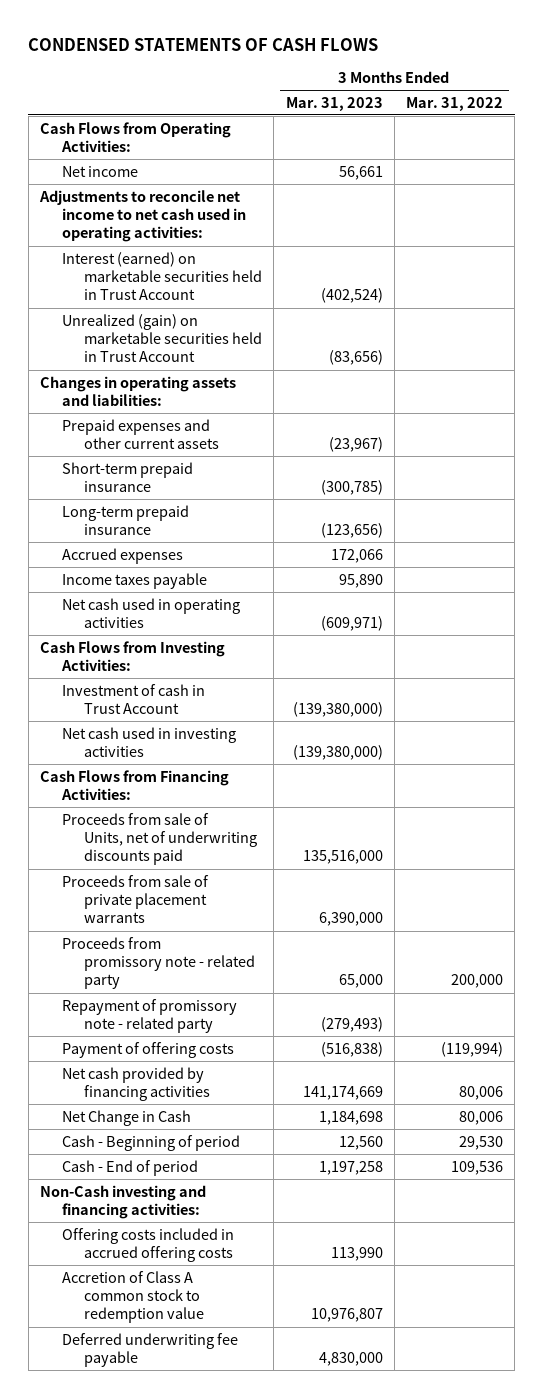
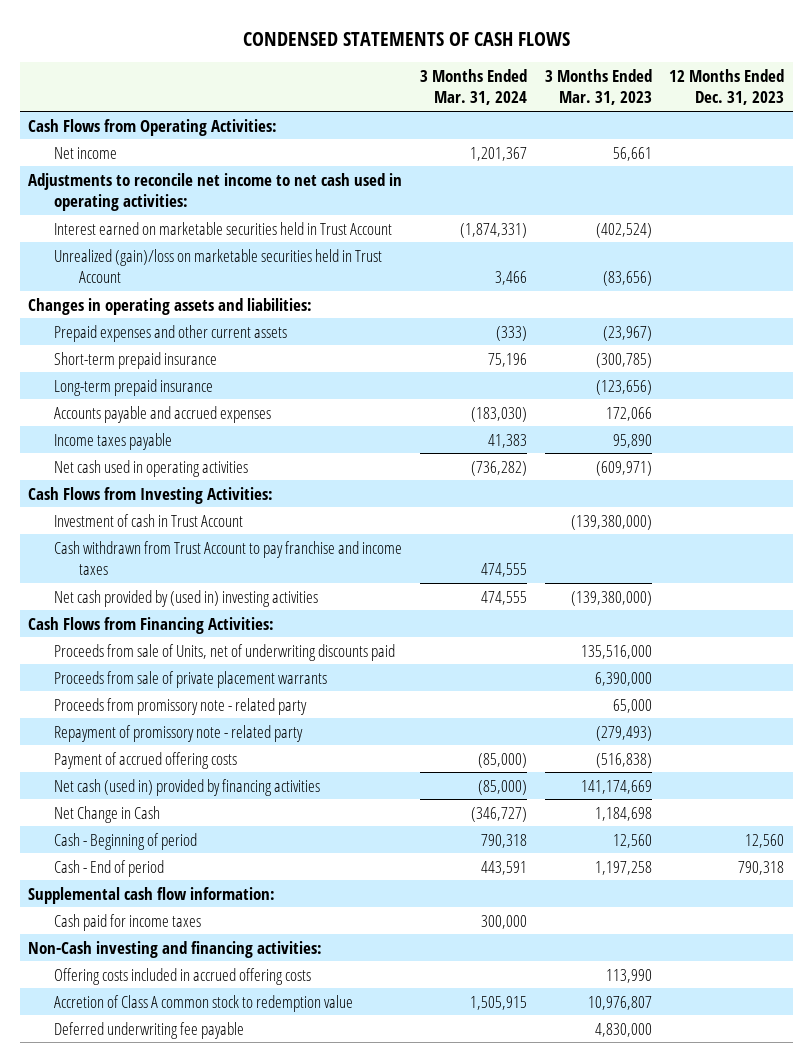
[405,96,503,111] Mar. 31, 2022 -> none
none -> [419,69,527,106] 3 Months Ended Mar. 31, 2024
none -> [669,69,785,106] 12 Months Ended Dec. 31, 2023
[62,251,263,301] Interest (earned) on marketable securities held in Trust Account -> [53,221,392,235] Interest earned on marketable securities held in Trust Account
[62,313,263,363] Unrealized (gain) on marketable securities held in Trust Account -> [53,248,382,283] Unrealized (gain)/loss on marketable securities held in Trust Account
[62,547,184,564] Accrued expenses -> [53,405,271,423] Accounts payable and accrued expenses
none -> [53,540,402,575] Cash withdrawn from Trust Account to pay franchise and income taxes
[62,726,237,757] Net cash used in investing activities -> [53,589,318,607] Net cash provided by (used in) investing activities
[62,1041,235,1058] Payment of offering costs -> [53,751,237,769] Payment of accrued offering costs
[62,1066,211,1101] Net cash provided by financing activities -> [53,778,320,796] Net cash (used in) provided by financing activities
none -> [28,886,276,904] Supplemental cash flow information:
none -> [53,913,201,931] Cash paid for income taxes

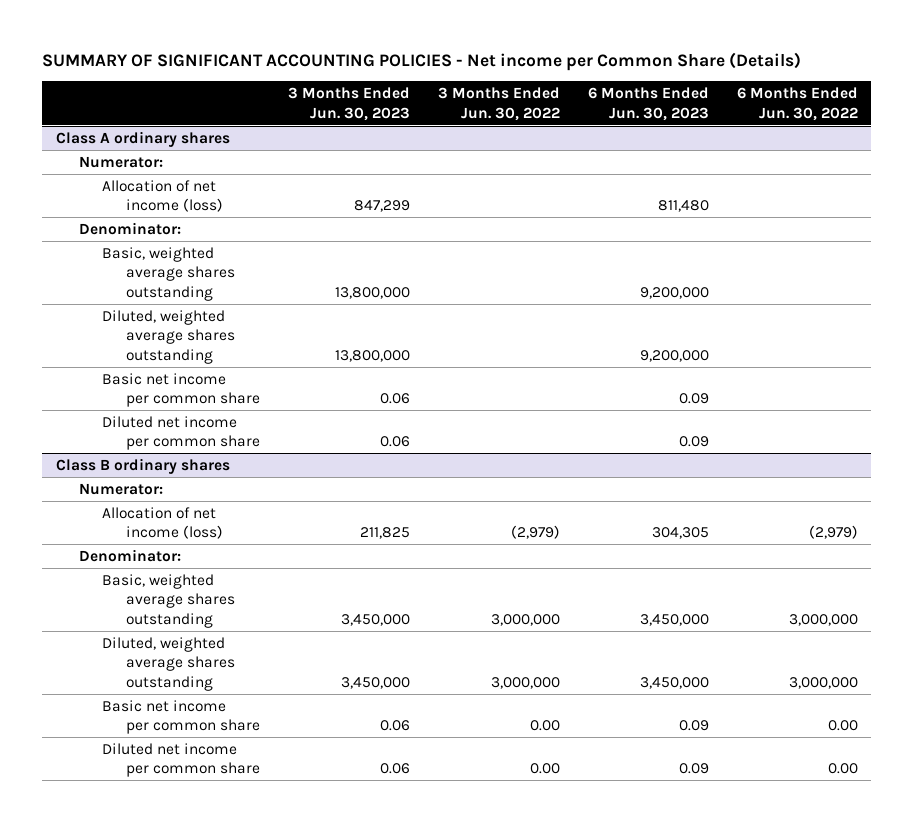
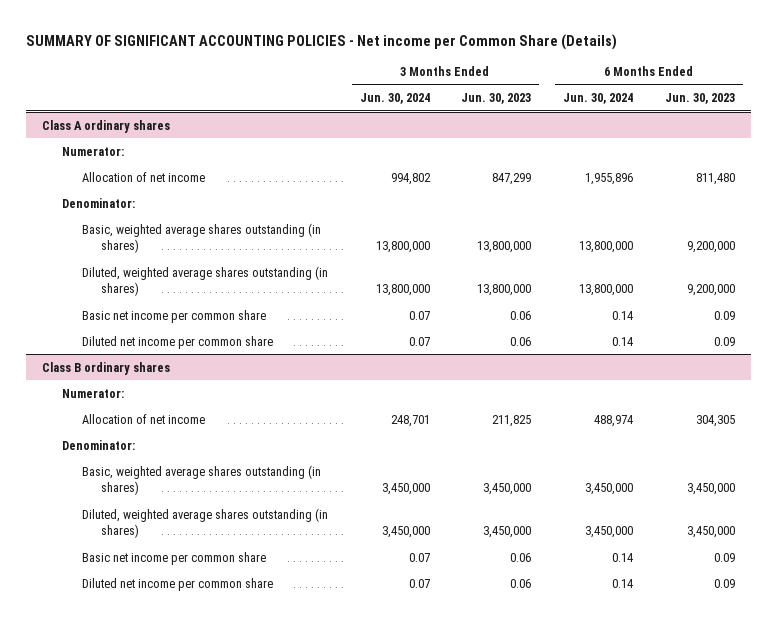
[437,86,560,121] 3 Months Ended Jun. 30, 2022 -> none
[736,86,858,121] 6 Months Ended Jun. 30, 2022 -> none
none -> [359,93,430,105] Jun. 30, 2024
none -> [563,93,634,105] Jun. 30, 2024
[102,179,223,213] Allocation of net income (loss) -> [81,171,205,182] Allocation of net income
[102,246,235,302] Basic, weighted average shares outstanding -> [81,222,321,254] Basic, weighted average shares outstanding (in shares)
[102,309,235,365] Diluted, weighted average shares outstanding -> [81,265,328,297] Diluted, weighted average shares outstanding (in shares)
[102,506,223,540] Allocation of net income (loss) -> [81,413,205,424] Allocation of net income
[102,573,235,629] Basic, weighted average shares outstanding -> [81,464,321,496] Basic, weighted average shares outstanding (in shares)
[102,636,235,692] Diluted, weighted average shares outstanding -> [81,507,328,539] Diluted, weighted average shares outstanding (in shares)

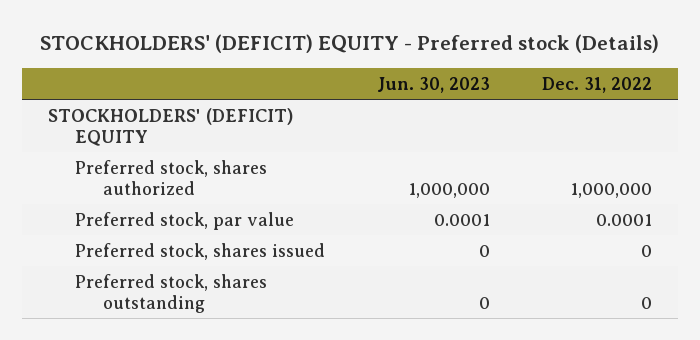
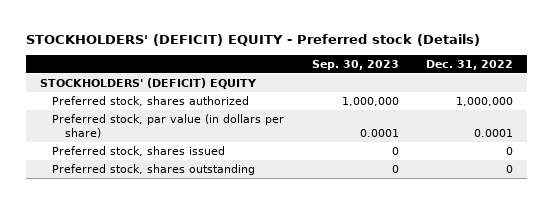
[377,76,491,93] Jun. 30, 2023 -> none
none -> [311,59,399,70] Sep. 30, 2023
[75,211,295,230] Preferred stock, par value -> [52,114,285,139] Preferred stock, par value (in dollars per share)

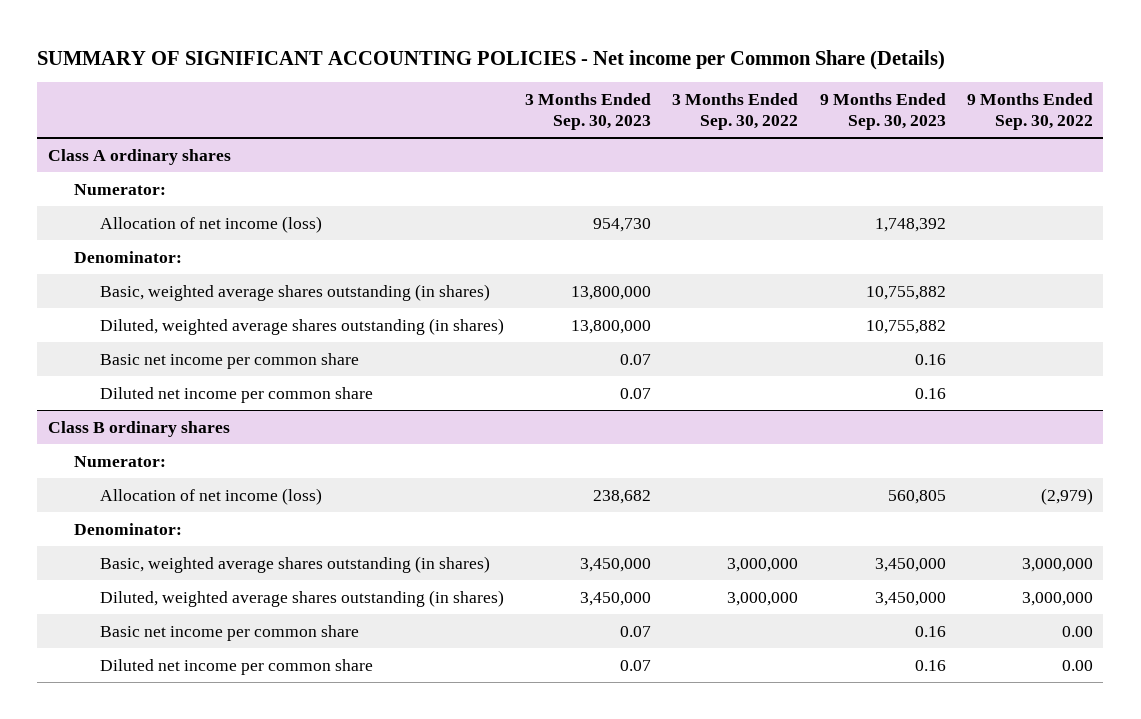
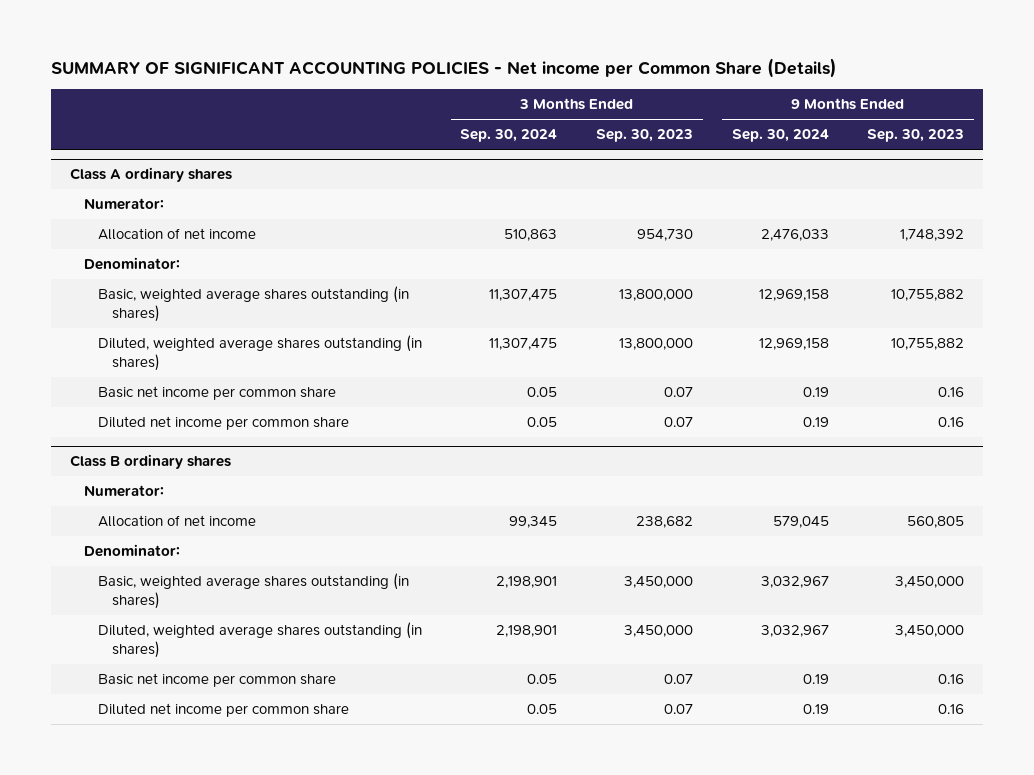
[672,93,799,131] 3 Months Ended Sep. 30, 2022 -> none
[966,93,1093,131] 9 Months Ended Sep. 30, 2022 -> none
none -> [460,129,558,143] Sep. 30, 2024
none -> [731,129,829,143] Sep. 30, 2024
[99,215,322,233] Allocation of net income (loss) -> [97,228,256,241] Allocation of net income
[99,487,322,505] Allocation of net income (loss) -> [97,515,256,528] Allocation of net income

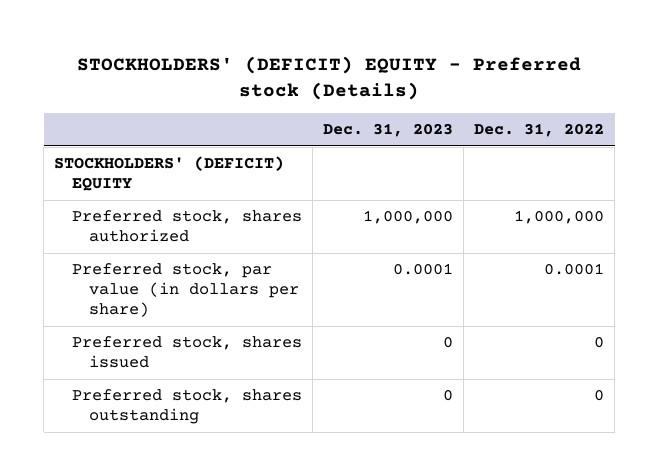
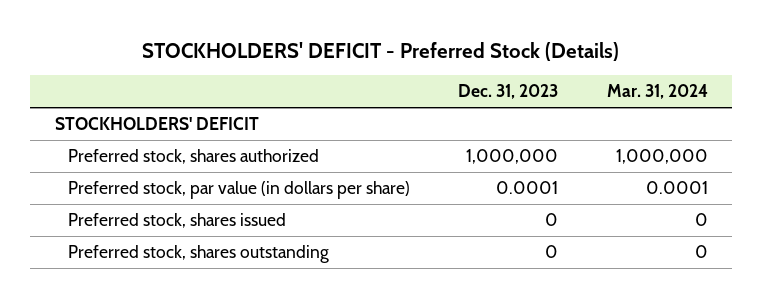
[77,55,582,100] STOCKHOLDERS' (DEFICIT) EQUITY - Preferred stock (Details) -> [142,41,620,61] STOCKHOLDERS' DEFICIT - Preferred Stock (Details)
[474,122,605,137] Dec. 31, 2022 -> none
none -> [607,84,709,100] Mar. 31, 2024
[54,156,285,192] STOCKHOLDERS' (DEFICIT) EQUITY -> [54,117,259,131] STOCKHOLDERS' DEFICIT

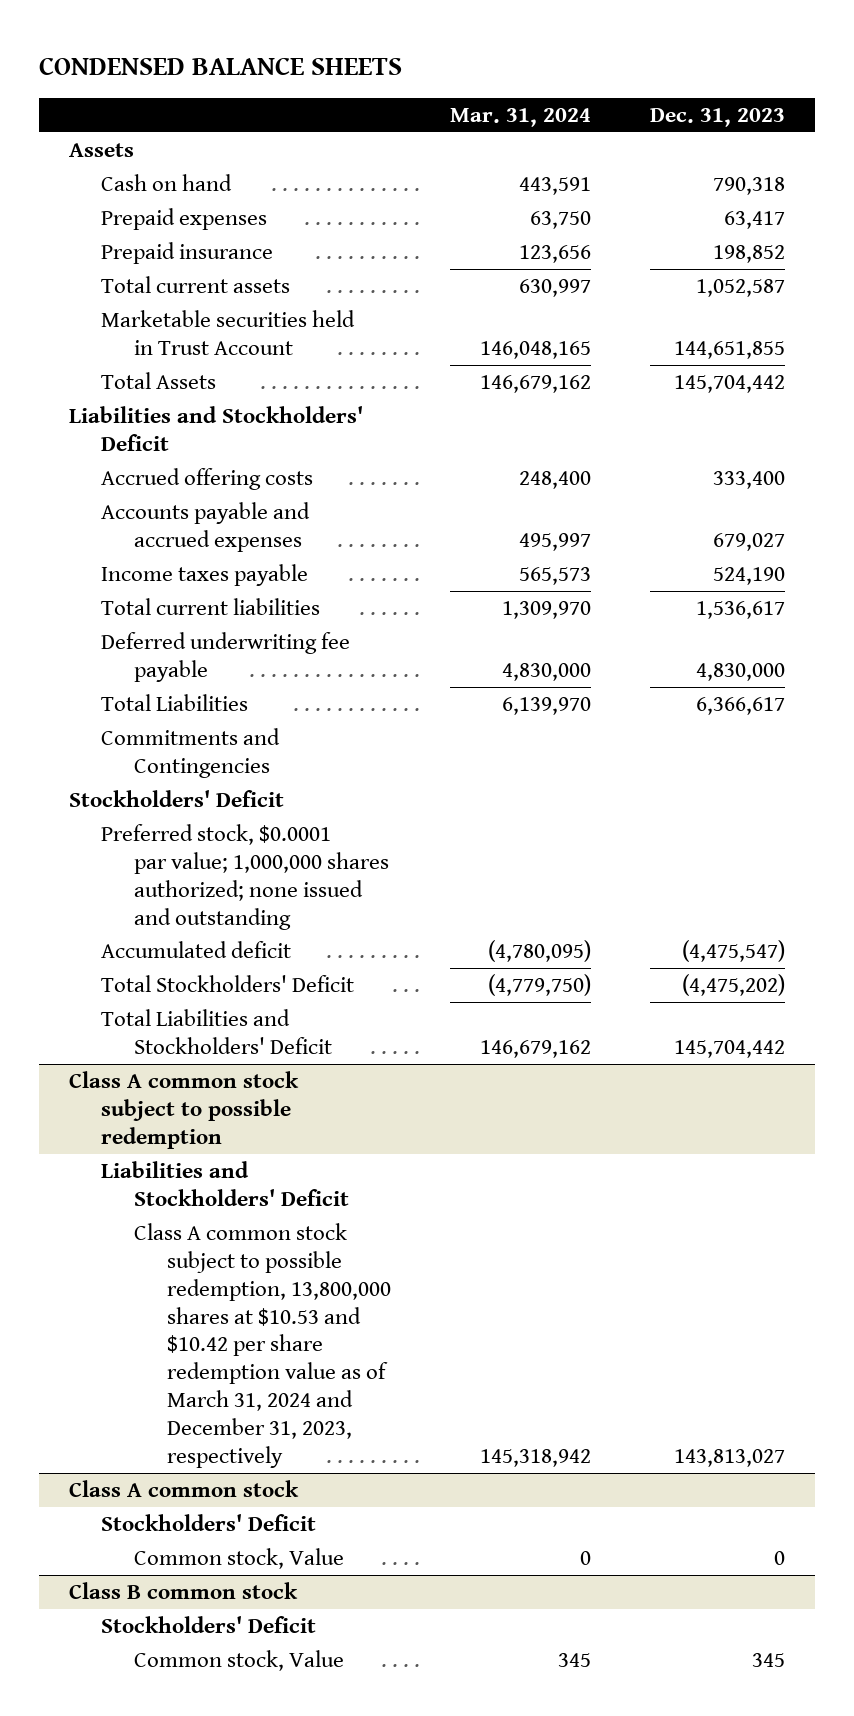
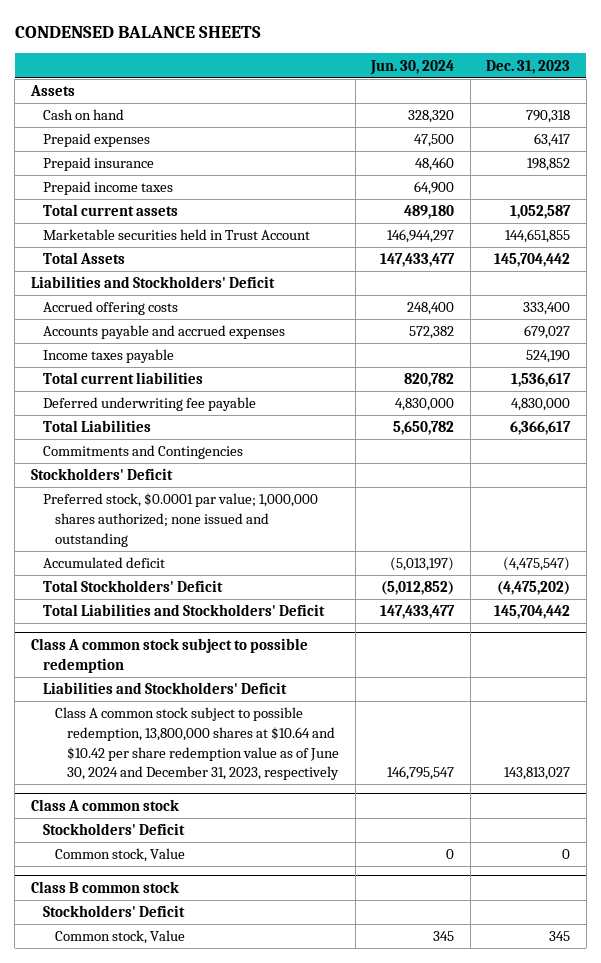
[450,107,592,127] Mar. 31, 2024 -> none
none -> [370,59,455,75] Jun. 30, 2024
none -> [42,181,173,196] Prepaid income taxes
[134,1223,391,1468] Class A common stock subject to possible redemption, 13,800,000 shares at $10.53 and $10.42 per share redemption value as of March 31, 2024 and December 31, 2023, respectively -> [54,707,340,781] Class A common stock subject to possible redemption, 13,800,000 shares at $10.64 and $10.42 per share redemption value as of June 30, 2024 and December 31, 2023, respectively

